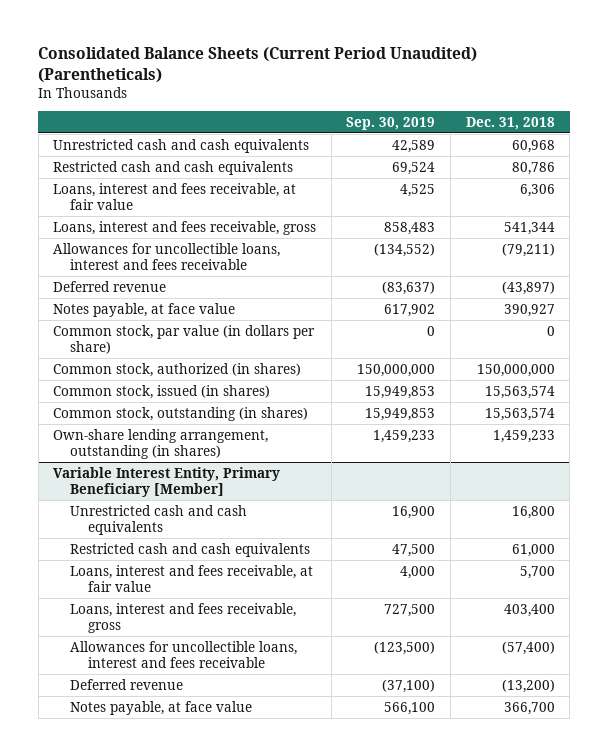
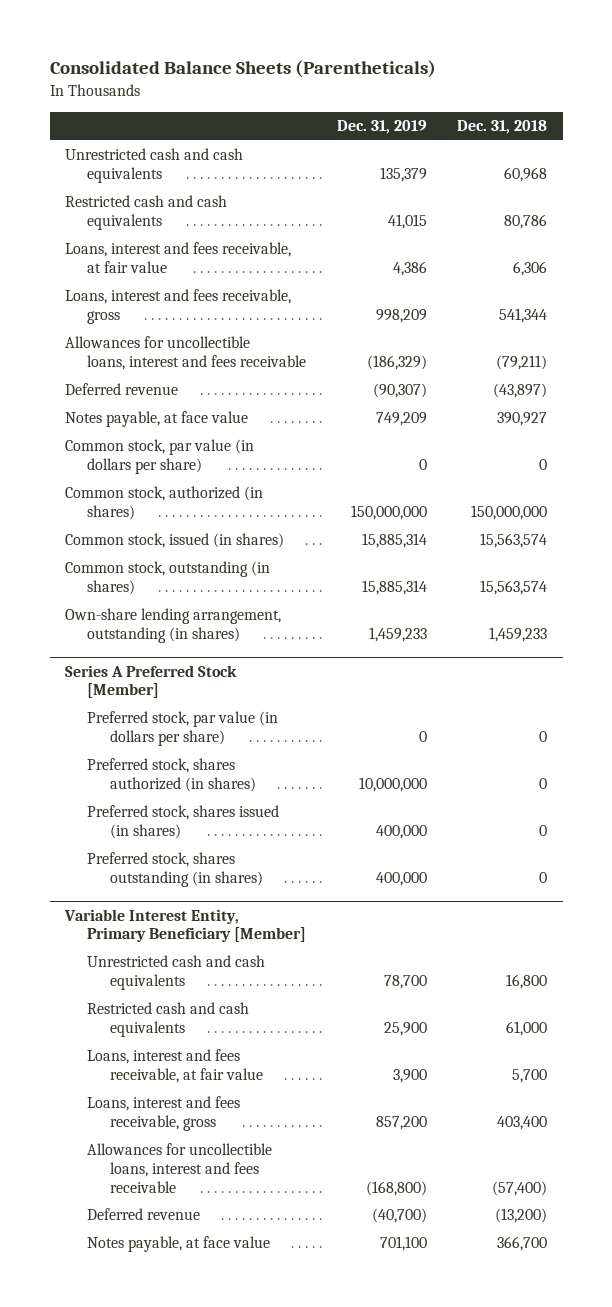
[38,46,478,83] Consolidated Balance Sheets (Current Period Unaudited) (Parentheticals) -> [49,60,436,79] Consolidated Balance Sheets (Parentheticals)
[346,116,436,130] Sep. 30, 2019 -> none
none -> [336,120,427,135] Dec. 31, 2019
none -> [64,664,237,699] Series A Preferred Stock [Member]
none -> [87,711,279,746] Preferred stock, par value (in dollars per share)
none -> [87,758,256,792] Preferred stock, shares authorized (in shares)
none -> [87,805,280,839] Preferred stock, shares issued (in shares)
none -> [87,852,263,887] Preferred stock, shares outstanding (in shares)

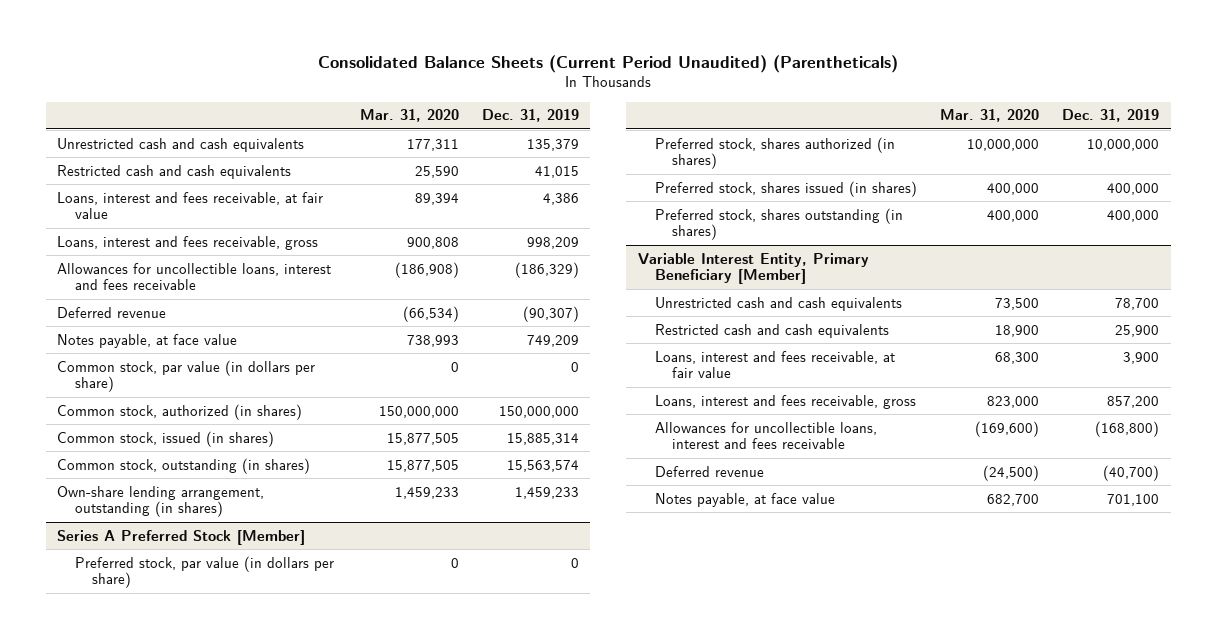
[49,60,436,79] Consolidated Balance Sheets (Parentheticals) -> [318,54,899,73] Consolidated Balance Sheets (Current Period Unaudited) (Parentheticals)
[457,120,548,135] Dec. 31, 2018 -> none
none -> [359,109,459,123] Mar. 31, 2020
[361,579,427,595] 15,885,314 -> [506,459,579,472] 15,563,574

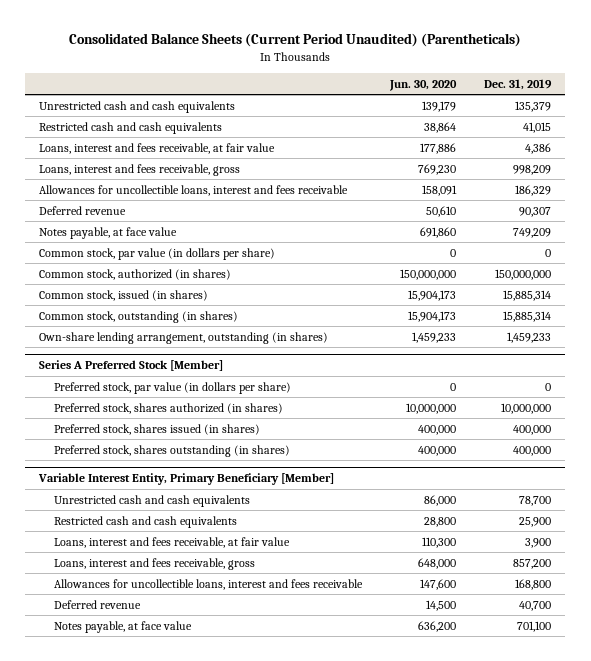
[359,109,459,123] Mar. 31, 2020 -> none
none -> [389,79,458,91] Jun. 30, 2020
[514,261,579,278] (186,329) -> [515,184,552,196] 186,329
[522,305,579,322] (90,307) -> [519,206,552,217] 90,307
[506,459,579,472] 15,563,574 -> [503,310,552,322] 15,885,314
[1095,420,1160,437] (168,800) -> [515,578,552,590] 168,800
[1103,464,1160,481] (40,700) -> [519,600,552,611] 40,700

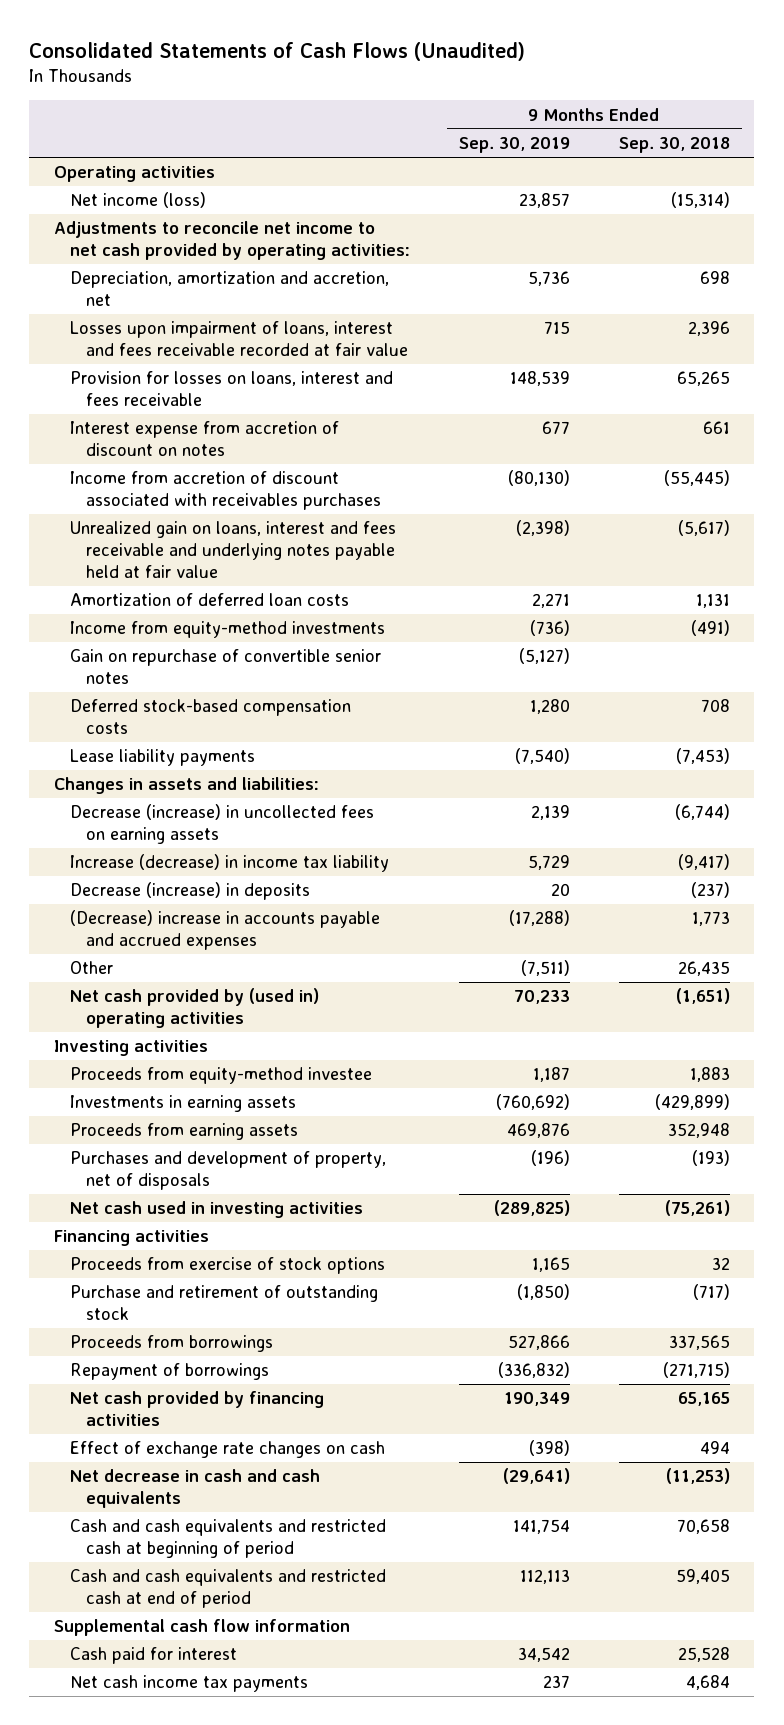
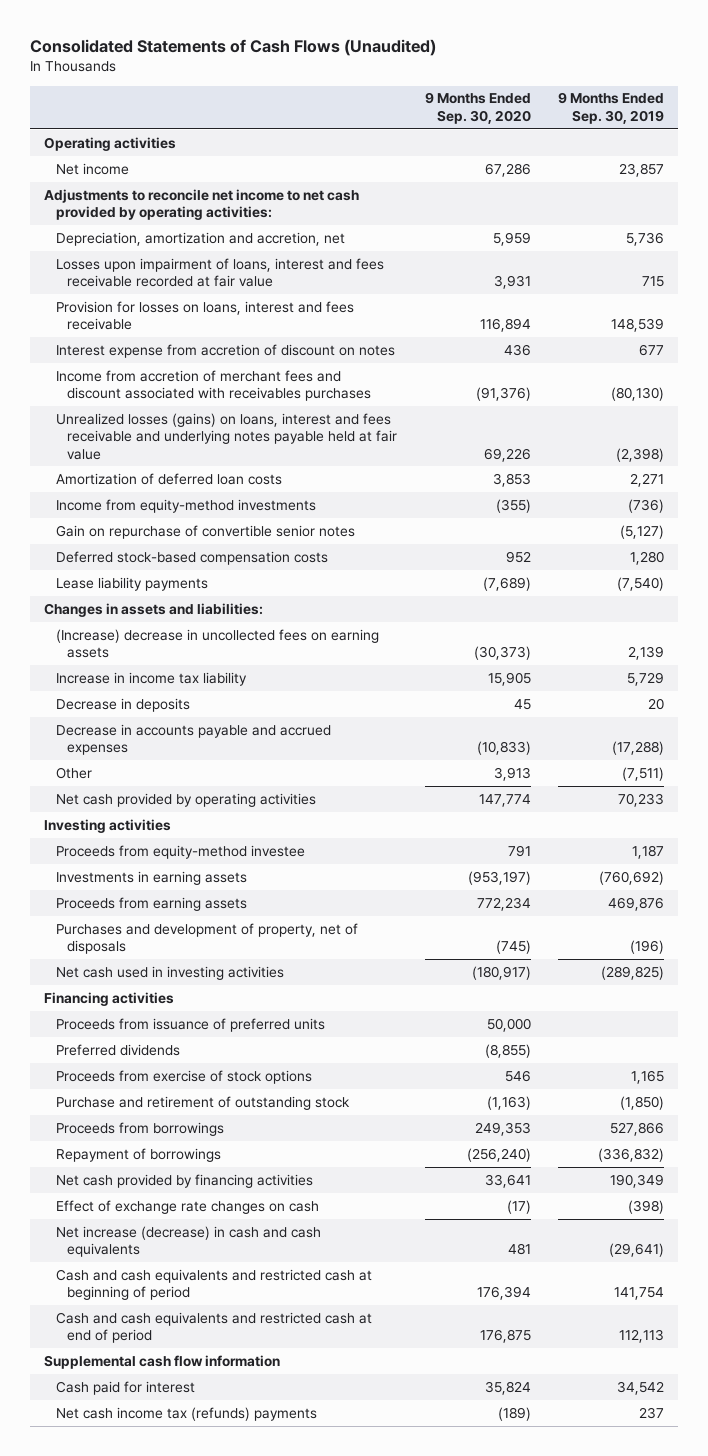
[618,137,730,154] Sep. 30, 2018 -> none
none -> [424,92,531,124] 9 Months Ended Sep. 30, 2020
[69,192,206,209] Net income (loss) -> [55,162,129,175] Net income
[69,471,382,511] Income from accretion of discount associated with receivables purchases -> [55,369,372,402] Income from accretion of merchant fees and discount associated with receivables purchases
[69,521,396,579] Unrealized gain on loans, interest and fees receivable and underlying notes payable held at fair value -> [55,412,398,460] Unrealized losses (gains) on loans, interest and fees receivable and underlying notes payable held at fair value
[69,804,374,845] Decrease (increase) in uncollected fees on earning assets -> [55,628,379,659] (Increase) decrease in uncollected fees on earning assets
[69,854,389,873] Increase (decrease) in income tax liability -> [55,671,247,686] Increase in income tax liability
[69,882,310,901] Decrease (increase) in deposits -> [55,697,190,712] Decrease in deposits
[69,910,380,951] (Decrease) increase in accounts payable and accrued expenses -> [55,723,331,756] Decrease in accounts payable and accrued expenses
[69,988,319,1029] Net cash provided by (used in) operating activities -> [55,792,316,807] Net cash provided by operating activities
none -> [55,1017,325,1032] Proceeds from issuance of preferred units
none -> [55,1043,180,1056] Preferred dividends
[69,1469,320,1509] Net decrease in cash and cash equivalents -> [55,1225,321,1258] Net increase (decrease) in cash and cash equivalents
[69,1675,308,1693] Net cash income tax payments -> [55,1406,317,1421] Net cash income tax (refunds) payments

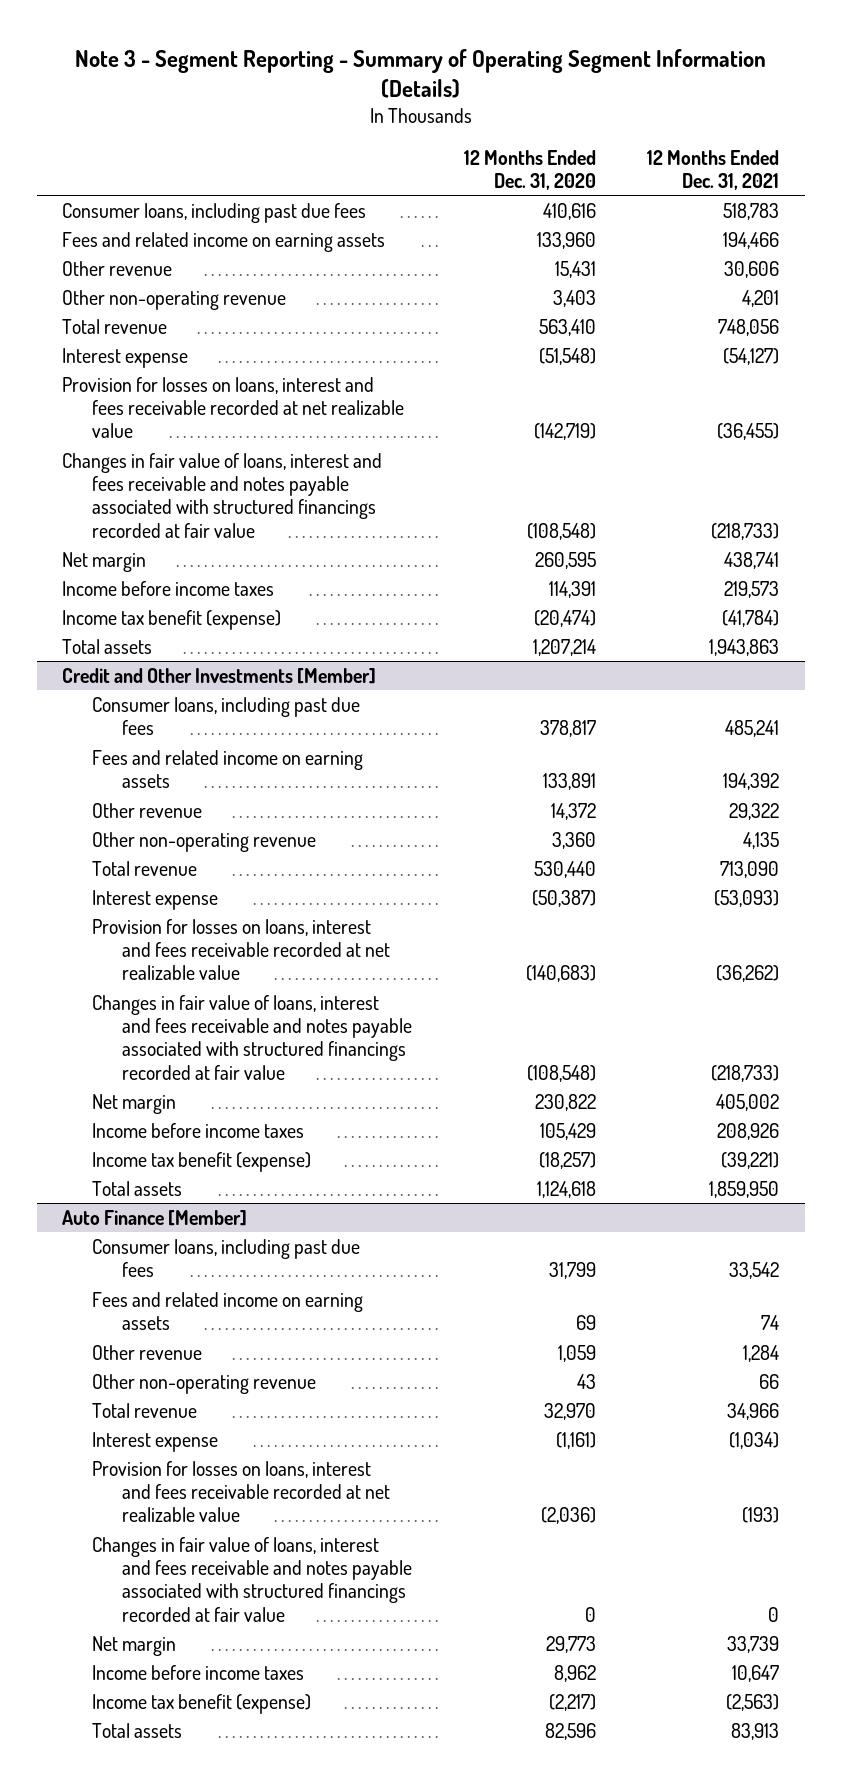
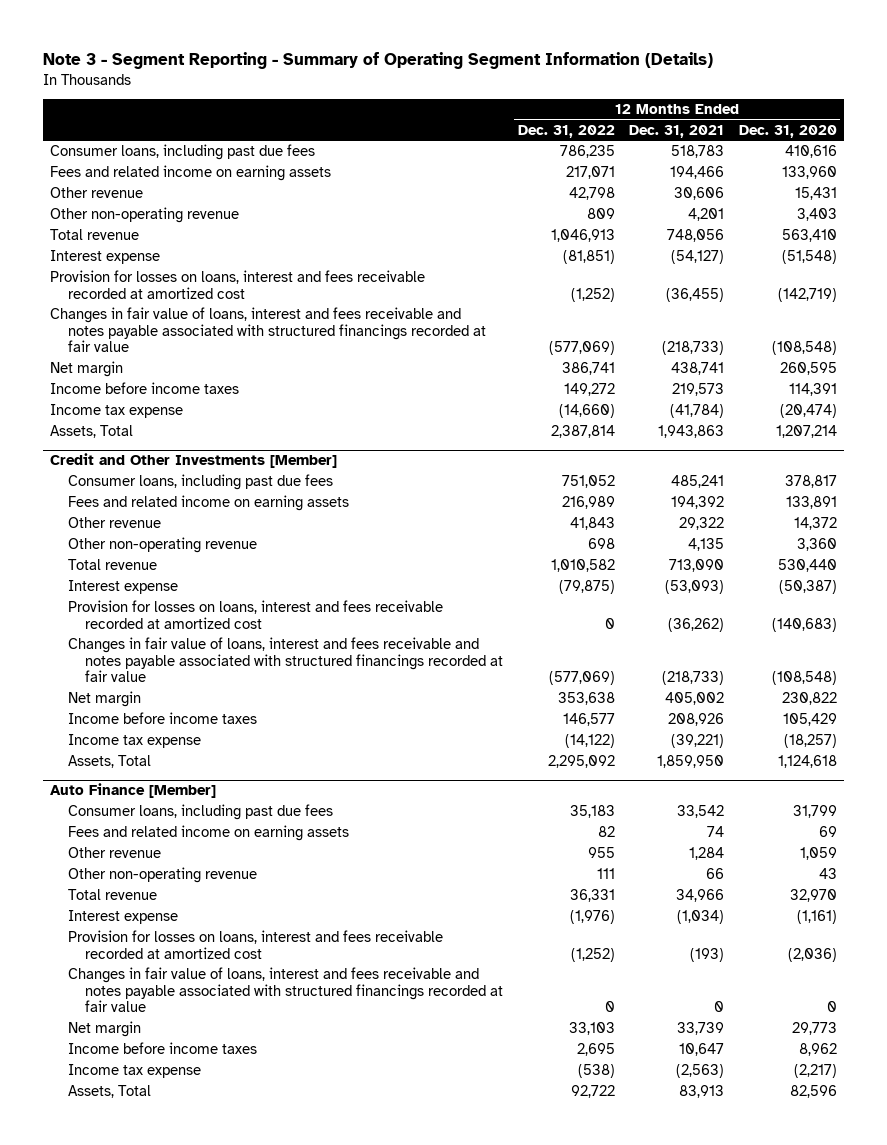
none -> [517,124,615,138] Dec. 31, 2022
[62,376,405,439] Provision for losses on loans, interest and fees receivable recorded at net realizable value -> [50,270,426,299] Provision for losses on loans, interest and fees receivable recorded at amortized cost
[62,609,282,630] Income tax benefit (expense) -> [50,404,184,419] Income tax expense
[62,638,153,654] Total assets -> [50,425,134,439] Assets, Total
[92,918,391,981] Provision for losses on loans, interest and fees receivable recorded at net realizable value -> [67,600,443,629] Provision for losses on loans, interest and fees receivable recorded at amortized cost
[92,1151,312,1172] Income tax benefit (expense) -> [67,734,201,749] Income tax expense
[92,1180,183,1196] Total assets -> [67,755,151,769] Assets, Total
[92,1460,391,1523] Provision for losses on loans, interest and fees receivable recorded at net realizable value -> [67,930,443,959] Provision for losses on loans, interest and fees receivable recorded at amortized cost
[92,1693,312,1714] Income tax benefit (expense) -> [67,1064,201,1079] Income tax expense
[92,1722,183,1738] Total assets -> [67,1085,151,1099] Assets, Total

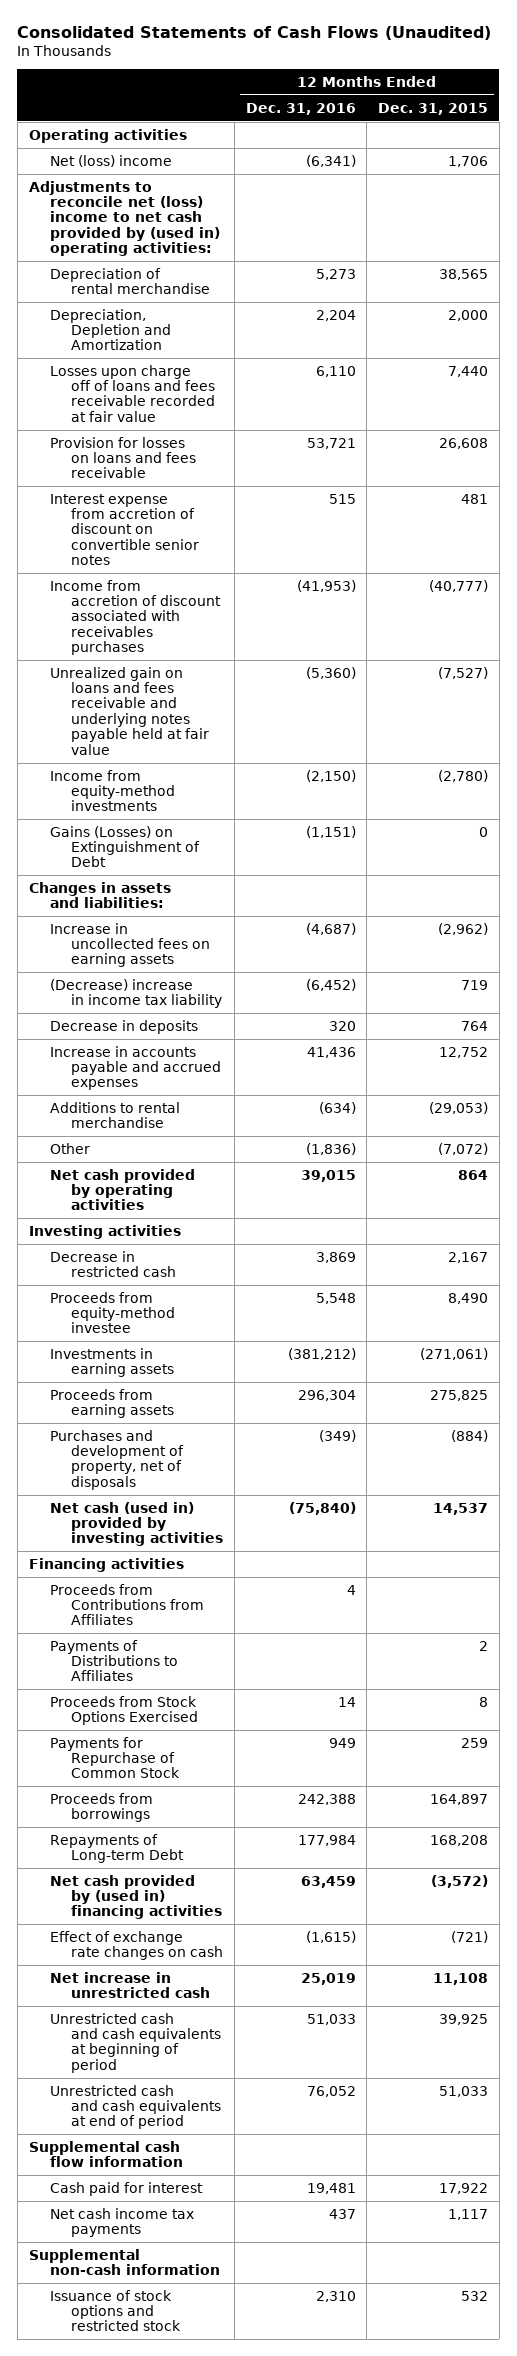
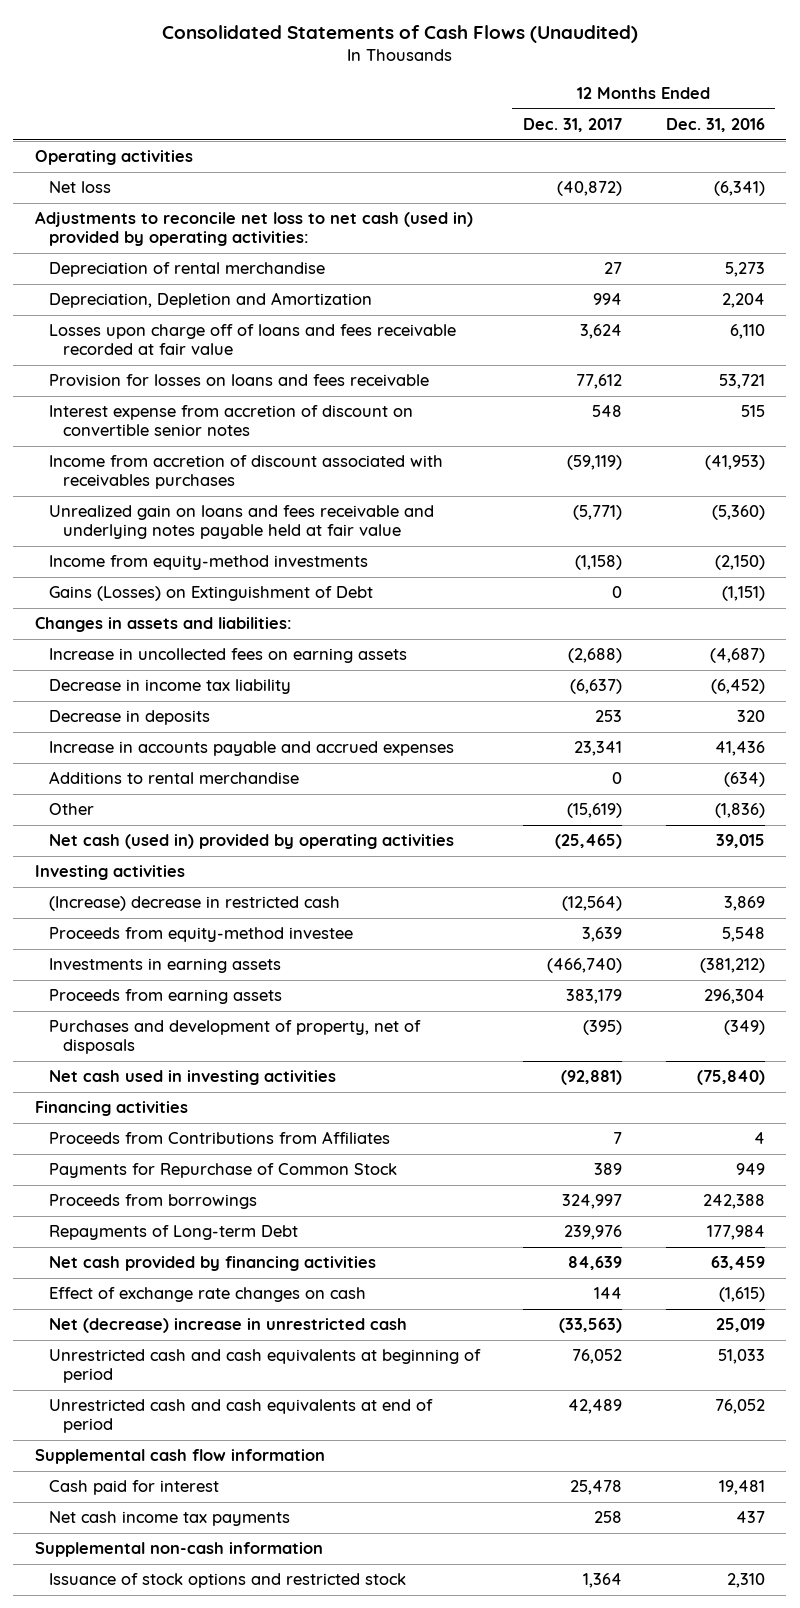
[378,102,489,115] Dec. 31, 2015 -> none
none -> [523,118,623,133] Dec. 31, 2017
[49,154,172,167] Net (loss) income -> [48,181,111,194] Net loss
[28,180,220,257] Adjustments to reconcile net (loss) income to net cash provided by (used in) operating activities: -> [34,211,473,247] Adjustments to reconcile net loss to net cash (used in) provided by operating activities:
[49,978,223,1009] (Decrease) increase in income tax liability -> [48,679,291,695] Decrease in income tax liability
[49,1168,195,1211] Net cash provided by operating activities -> [48,834,454,850] Net cash (used in) provided by operating activities
[49,1250,177,1278] Decrease in restricted cash -> [48,896,340,912] (Increase) decrease in restricted cash
[49,1501,224,1547] Net cash (used in) provided by investing activities -> [48,1070,336,1086] Net cash used in investing activities
[49,1639,179,1682] Payments of Distributions to Affiliates -> none
[49,1695,199,1726] Proceeds from Stock Options Exercised -> none
[49,1874,223,1920] Net cash provided by (used in) financing activities -> [48,1256,376,1272] Net cash provided by financing activities
[49,1971,211,1999] Net increase in unrestricted cash -> [48,1318,407,1334] Net (decrease) increase in unrestricted cash

